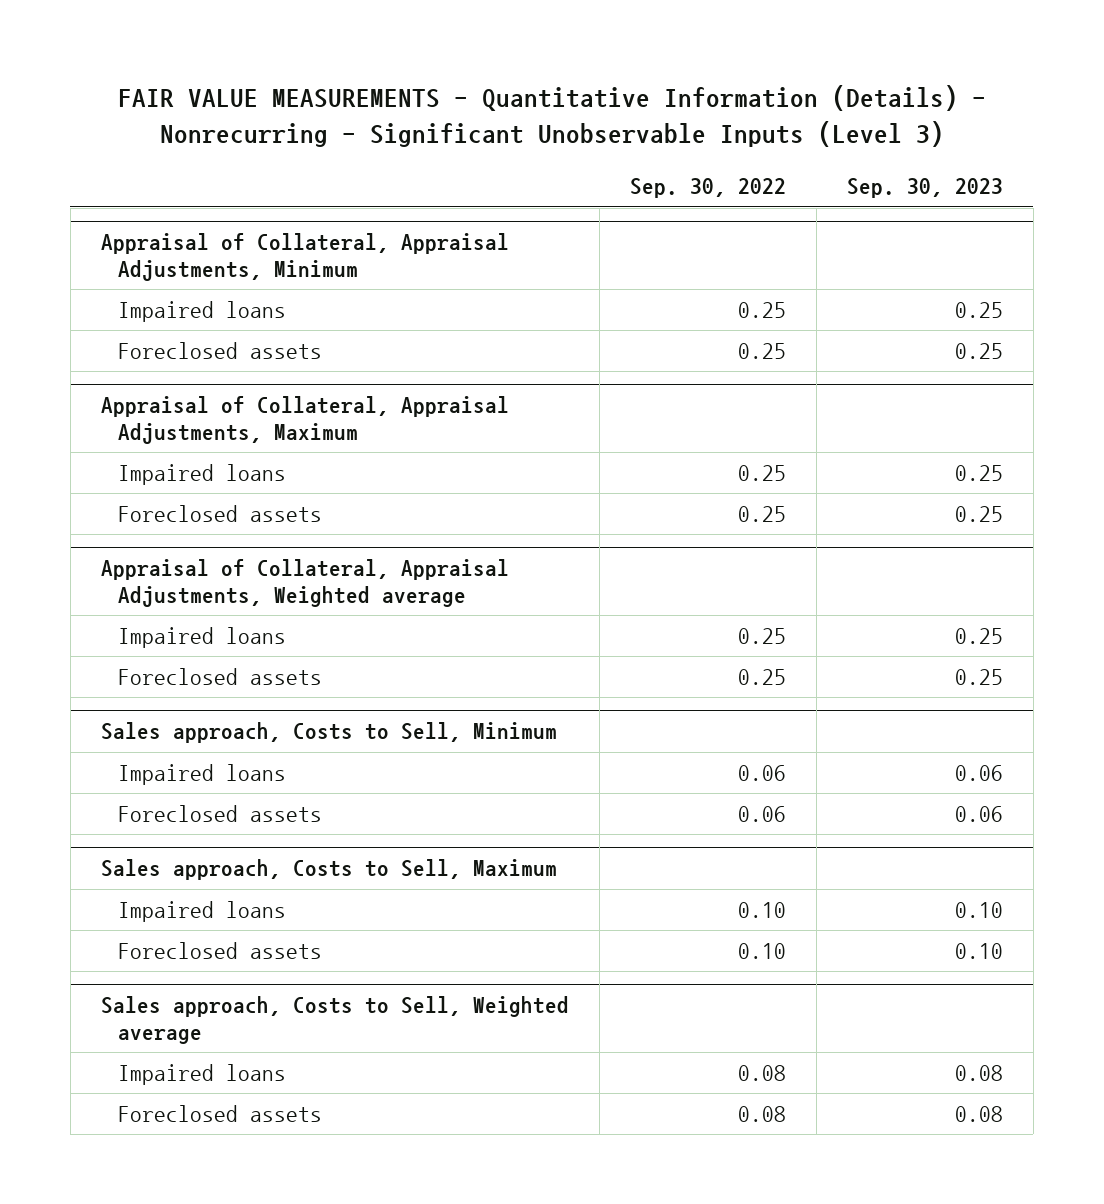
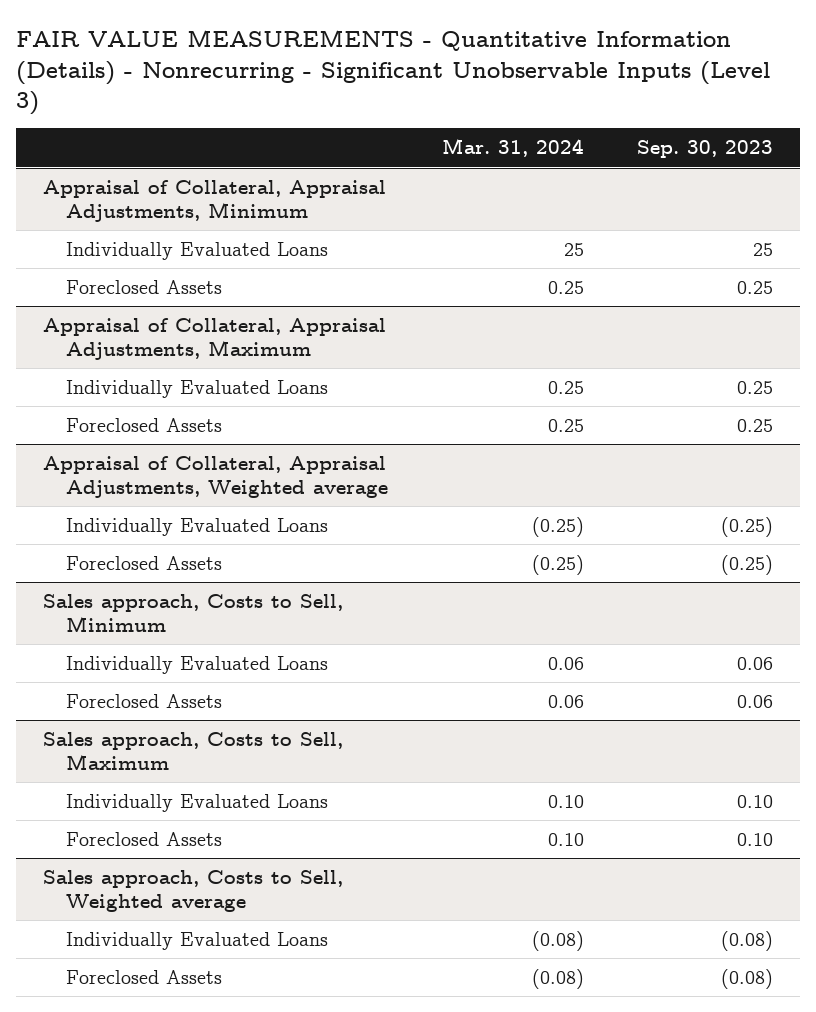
[629,178,786,199] Sep. 30, 2022 -> none
none -> [441,138,584,158] Mar. 31, 2024
[118,301,287,323] Impaired loans -> [66,241,329,260] Individually Evaluated Loans
[954,302,1003,319] 0.25 -> [752,242,773,256] 25
[118,342,323,360] Foreclosed assets -> [66,279,223,294] Foreclosed Assets
[118,464,287,486] Impaired loans -> [66,379,329,398] Individually Evaluated Loans
[118,505,323,523] Foreclosed assets -> [66,417,223,432] Foreclosed Assets
[118,627,287,649] Impaired loans -> [66,517,329,536] Individually Evaluated Loans
[954,628,1003,645] 0.25 -> [720,516,773,537] (0.25)
[118,668,323,686] Foreclosed assets -> [66,555,223,570] Foreclosed Assets
[954,669,1003,686] 0.25 -> [720,554,773,575] (0.25)
[118,764,287,786] Impaired loans -> [66,655,329,674] Individually Evaluated Loans
[118,805,323,823] Foreclosed assets -> [66,693,223,708] Foreclosed Assets
[118,901,287,923] Impaired loans -> [66,793,329,812] Individually Evaluated Loans
[118,942,323,960] Foreclosed assets -> [66,831,223,846] Foreclosed Assets
[118,1064,287,1086] Impaired loans -> [66,931,329,950] Individually Evaluated Loans
[954,1065,1003,1082] 0.08 -> [720,930,773,951] (0.08)
[118,1105,323,1123] Foreclosed assets -> [66,969,223,984] Foreclosed Assets
[954,1106,1003,1123] 0.08 -> [720,968,773,989] (0.08)

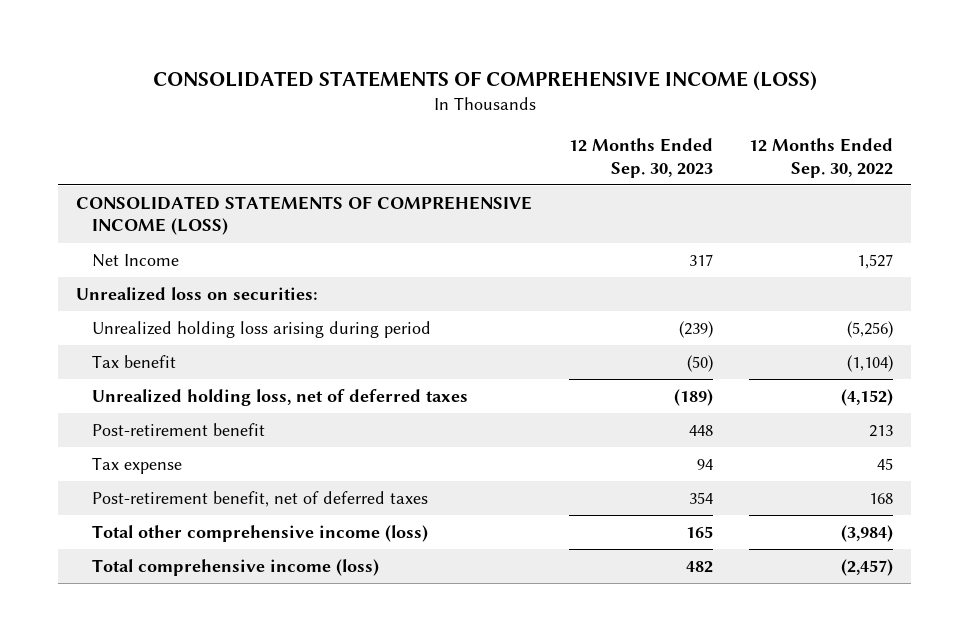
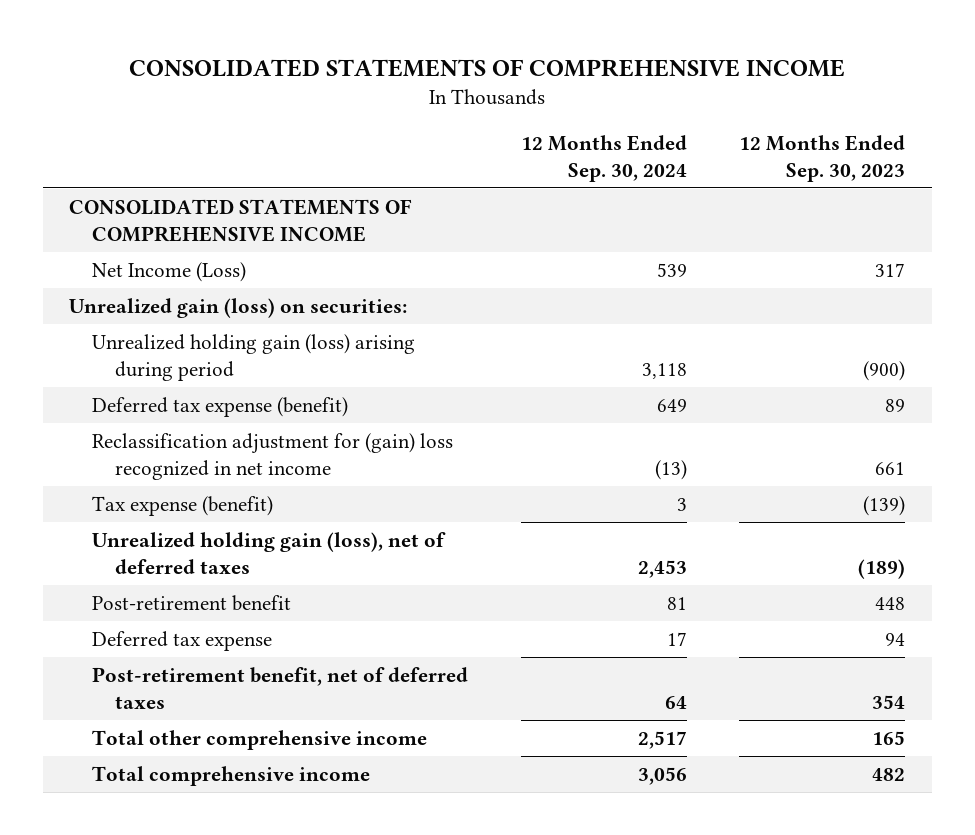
[152,71,817,92] CONSOLIDATED STATEMENTS OF COMPREHENSIVE INCOME (LOSS) -> [129,58,846,77] CONSOLIDATED STATEMENTS OF COMPREHENSIVE INCOME
[749,138,894,178] 12 Months Ended Sep. 30, 2022 -> none
none -> [520,134,687,182] 12 Months Ended Sep. 30, 2024
[76,195,533,236] CONSOLIDATED STATEMENTS OF COMPREHENSIVE INCOME (LOSS) -> [69,198,413,242] CONSOLIDATED STATEMENTS OF COMPREHENSIVE INCOME
[91,253,179,267] Net Income -> [92,261,247,282] Net Income (Loss)
[76,286,319,301] Unrealized loss on securities: -> [69,297,408,318] Unrealized gain (loss) on securities:
[91,320,431,338] Unrealized holding loss arising during period -> [92,333,416,381] Unrealized holding gain (loss) arising during period
[678,320,713,338] (239) -> [863,360,906,381] (900)
[91,354,176,368] Tax benefit -> [92,396,349,417] Deferred tax expense (benefit)
[686,354,713,372] (50) -> [885,398,906,412] 89
none -> [92,432,454,480] Reclassification adjustment for (gain) loss recognized in net income
none -> [92,495,274,516] Tax expense (benefit)
[91,388,468,406] Unrealized holding loss, net of deferred taxes -> [92,531,447,574] Unrealized holding gain (loss), net of deferred taxes
[91,456,182,474] Tax expense -> [92,630,273,651] Deferred tax expense
[91,524,428,542] Total other comprehensive income (loss) -> [92,729,428,750] Total other comprehensive income
[91,558,379,576] Total comprehensive income (loss) -> [92,765,371,786] Total comprehensive income

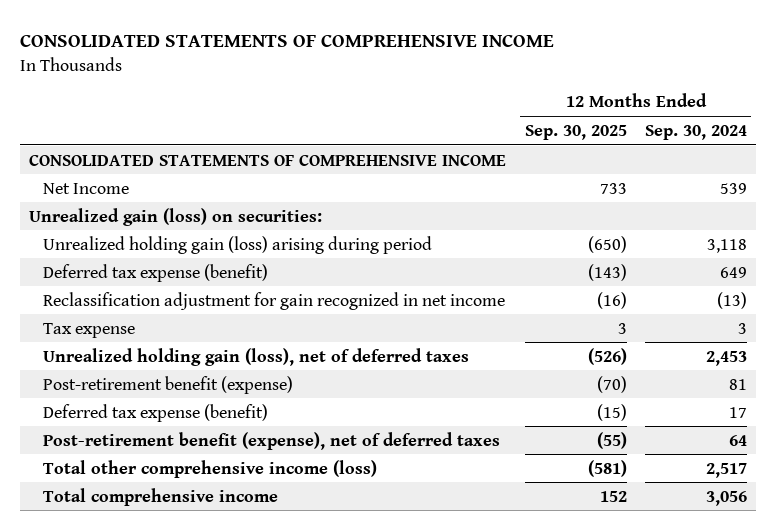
[739,134,906,182] 12 Months Ended Sep. 30, 2023 -> none
none -> [524,124,627,140] Sep. 30, 2025
[92,261,247,282] Net Income (Loss) -> [42,182,129,194] Net Income
[92,432,454,480] Reclassification adjustment for (gain) loss recognized in net income -> [42,291,505,310] Reclassification adjustment for gain recognized in net income
[92,495,274,516] Tax expense (benefit) -> [42,322,135,338] Tax expense
[92,594,292,611] Post-retirement benefit -> [42,375,293,394] Post-retirement benefit (expense)
[92,630,273,651] Deferred tax expense -> [42,403,268,422] Deferred tax expense (benefit)
[92,666,469,709] Post-retirement benefit, net of deferred taxes -> [42,431,500,450] Post-retirement benefit (expense), net of deferred taxes
[92,729,428,750] Total other comprehensive income -> [42,459,377,478] Total other comprehensive income (loss)

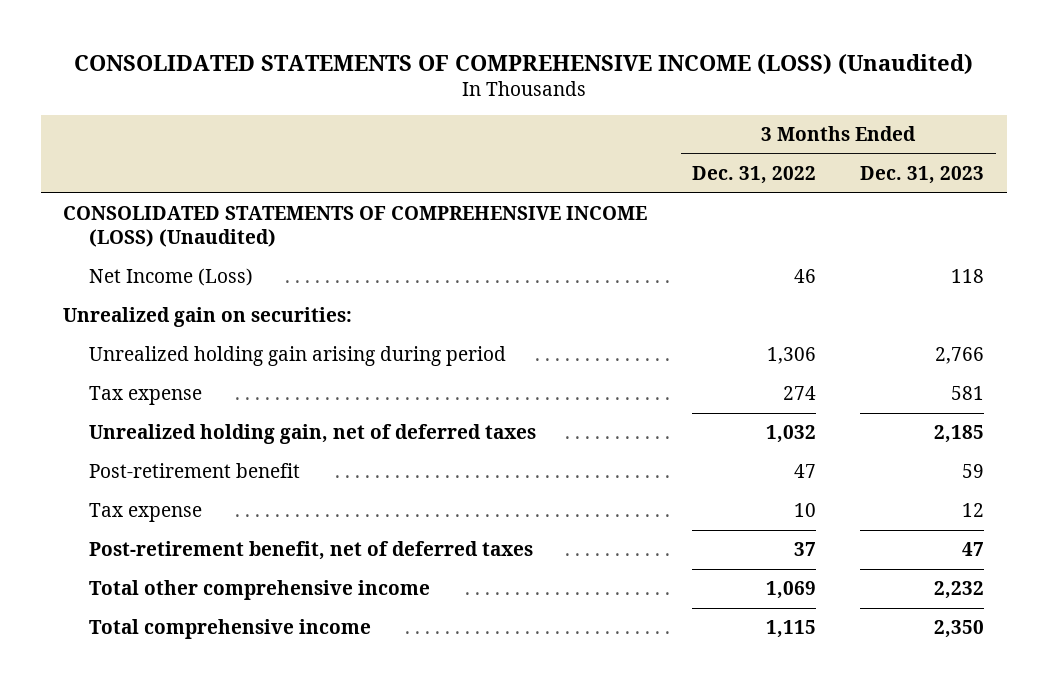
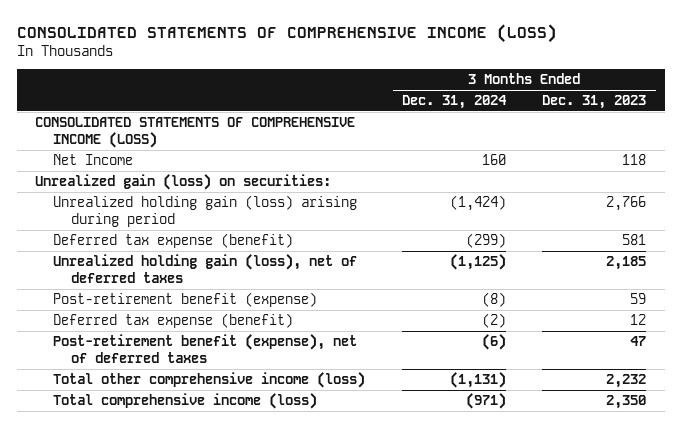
[73,53,973,75] CONSOLIDATED STATEMENTS OF COMPREHENSIVE INCOME (LOSS) (Unaudited) -> [16,23,557,43] CONSOLIDATED STATEMENTS OF COMPREHENSIVE INCOME (LOSS)
[691,166,816,185] Dec. 31, 2022 -> none
none -> [401,95,507,110] Dec. 31, 2024
[63,206,648,248] CONSOLIDATED STATEMENTS OF COMPREHENSIVE INCOME (LOSS) (Unaudited) -> [35,117,356,149] CONSOLIDATED STATEMENTS OF COMPREHENSIVE INCOME (LOSS)
[88,268,253,287] Net Income (Loss) -> [53,154,134,166] Net Income
[63,307,353,328] Unrealized gain on securities: -> [35,174,332,191] Unrealized gain (loss) on securities:
[88,346,506,367] Unrealized holding gain arising during period -> [53,195,358,228] Unrealized holding gain (loss) arising during period
[88,386,202,406] Tax expense -> [53,233,294,249] Deferred tax expense (benefit)
[88,424,536,445] Unrealized holding gain, net of deferred taxes -> [53,254,358,284] Unrealized holding gain (loss), net of deferred taxes
[88,463,300,479] Post-retirement benefit -> [53,292,318,308] Post-retirement benefit (expense)
[88,503,202,523] Tax expense -> [53,313,294,329] Deferred tax expense (benefit)
[88,541,533,561] Post-retirement benefit, net of deferred taxes -> [53,334,358,364] Post-retirement benefit (expense), net of deferred taxes
[88,580,430,601] Total other comprehensive income -> [53,372,366,389] Total other comprehensive income (loss)
[88,619,371,640] Total comprehensive income -> [53,393,318,410] Total comprehensive income (loss)

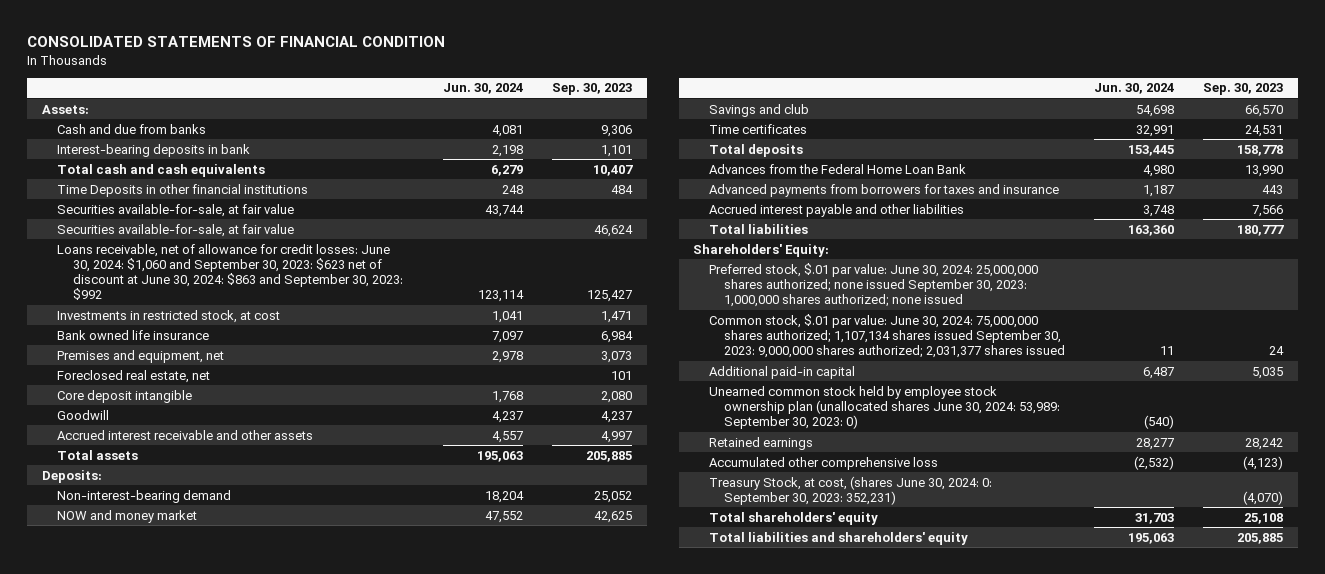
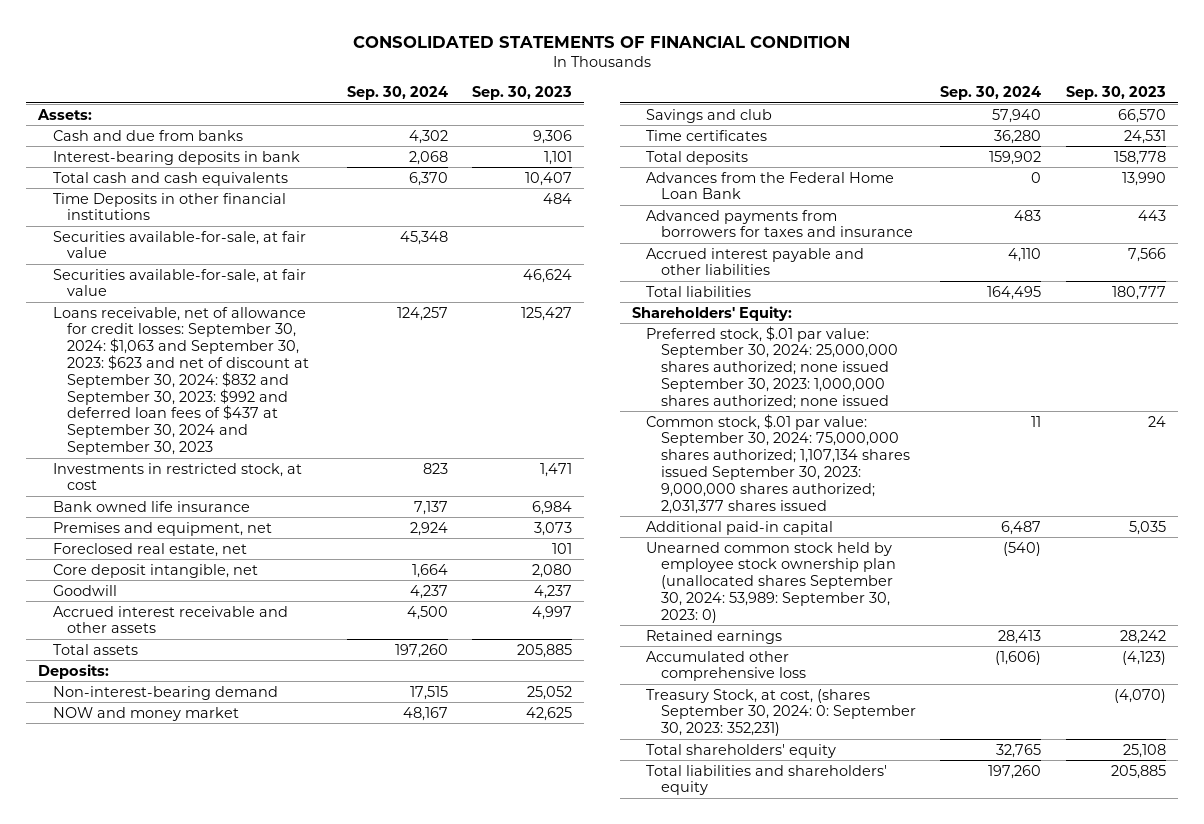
[442,83,523,95] Jun. 30, 2024 -> none
none -> [346,86,448,101] Sep. 30, 2024
[57,243,403,301] Loans receivable, net of allowance for credit losses: June 30, 2024: $1,060 and September 30, 2023: $623 net of discount at June 30, 2024: $863 and September 30, 2023: $992 -> [52,306,310,455] Loans receivable, net of allowance for credit losses: September 30, 2024: $1,063 and September 30, 2023: $623 and net of discount at September 30, 2024: $832 and September 30, 2023: $992 and deferred loan fees of $437 at September 30, 2024 and September 30, 2023
[57,389,193,403] Core deposit intangible -> [52,563,258,578] Core deposit intangible, net
[708,262,1038,308] Preferred stock, $.01 par value: June 30, 2024: 25,000,000 shares authorized; none issued September 30, 2023: 1,000,000 shares authorized; none issued -> [646,325,899,409] Preferred stock, $.01 par value: September 30, 2024: 25,000,000 shares authorized; none issued September 30, 2023: 1,000,000 shares authorized; none issued
[708,313,1065,359] Common stock, $.01 par value: June 30, 2024: 75,000,000 shares authorized; 1,107,134 shares issued September 30, 2023: 9,000,000 shares authorized; 2,031,377 shares issued -> [646,413,911,514] Common stock, $.01 par value: September 30, 2024: 75,000,000 shares authorized; 1,107,134 shares issued September 30, 2023: 9,000,000 shares authorized; 2,031,377 shares issued
[708,385,1060,430] Unearned common stock held by employee stock ownership plan (unallocated shares June 30, 2024: 53,989: September 30, 2023: 0) -> [646,541,897,623] Unearned common stock held by employee stock ownership plan (unallocated shares September 30, 2024: 53,989: September 30, 2023: 0)
[708,475,992,505] Treasury Stock, at cost, (shares June 30, 2024: 0: September 30, 2023: 352,231) -> [646,688,917,737] Treasury Stock, at cost, (shares September 30, 2024: 0: September 30, 2023: 352,231)

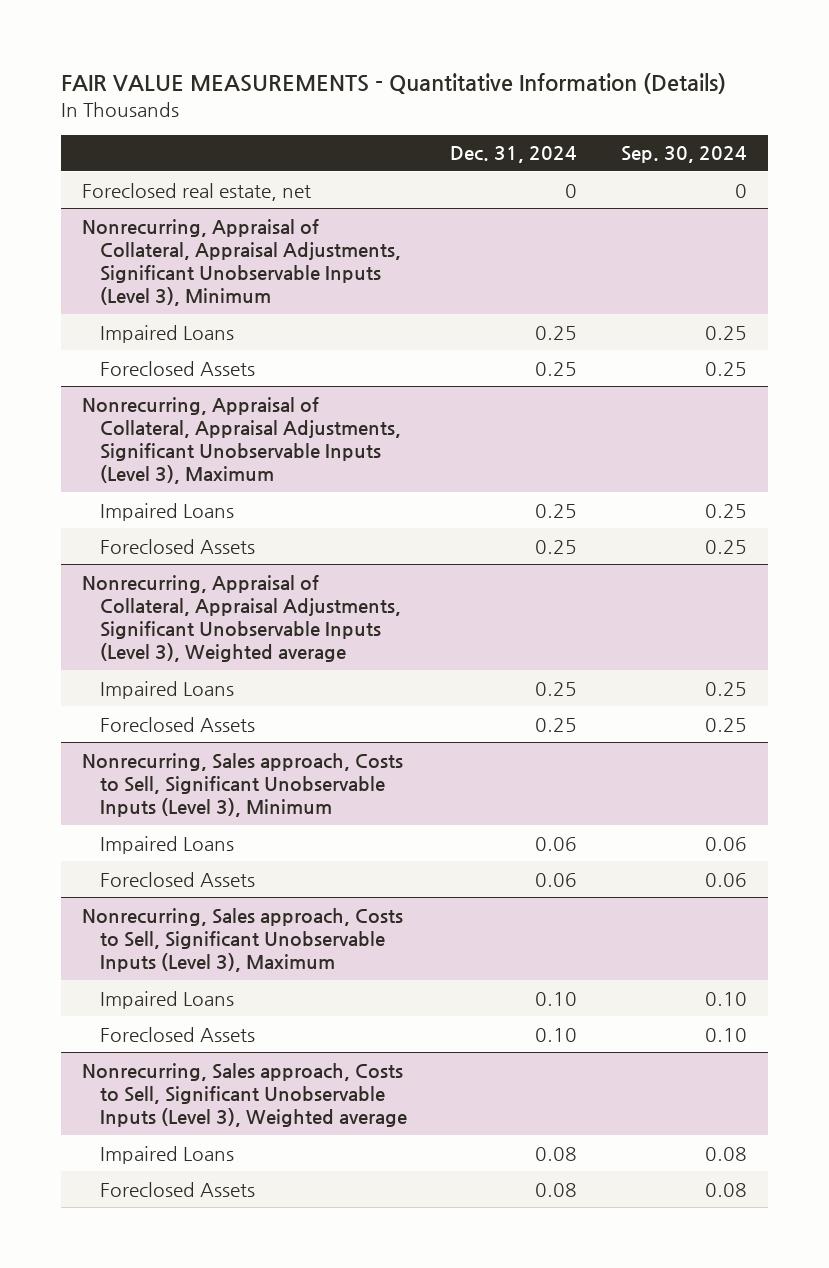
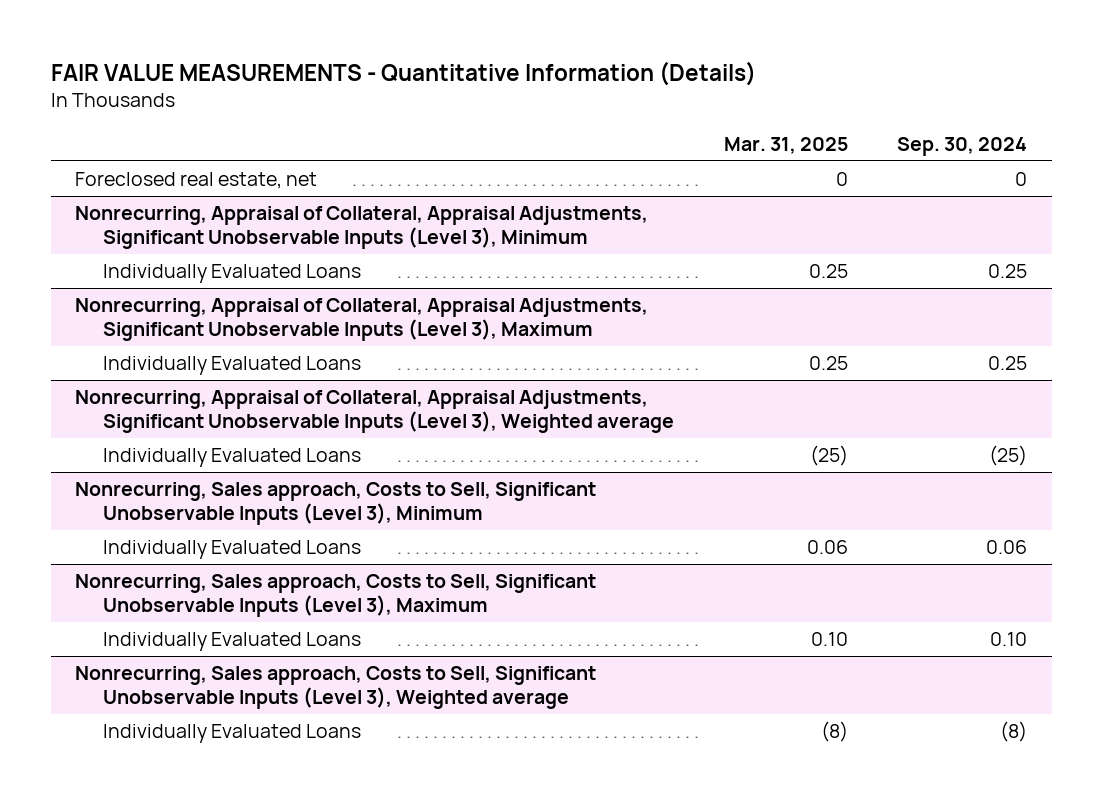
[450,146,578,164] Dec. 31, 2024 -> none
none -> [723,136,848,154] Mar. 31, 2025
[100,360,256,376] Foreclosed Assets -> none
[100,324,235,343] Impaired Loans -> [103,264,362,284] Individually Evaluated Loans
[100,538,256,554] Foreclosed Assets -> none
[100,502,235,521] Impaired Loans -> [103,356,362,376] Individually Evaluated Loans
[100,716,256,732] Foreclosed Assets -> none
[100,680,235,699] Impaired Loans -> [103,448,362,468] Individually Evaluated Loans
[704,681,747,696] 0.25 -> [989,445,1028,467] (25)
[100,871,256,887] Foreclosed Assets -> none
[100,835,235,854] Impaired Loans -> [103,540,362,560] Individually Evaluated Loans
[100,1026,256,1042] Foreclosed Assets -> none
[100,990,235,1009] Impaired Loans -> [103,632,362,652] Individually Evaluated Loans
[100,1181,256,1197] Foreclosed Assets -> none
[100,1145,235,1164] Impaired Loans -> [103,724,362,744] Individually Evaluated Loans
[704,1146,747,1161] 0.08 -> [1000,721,1028,743] (8)

